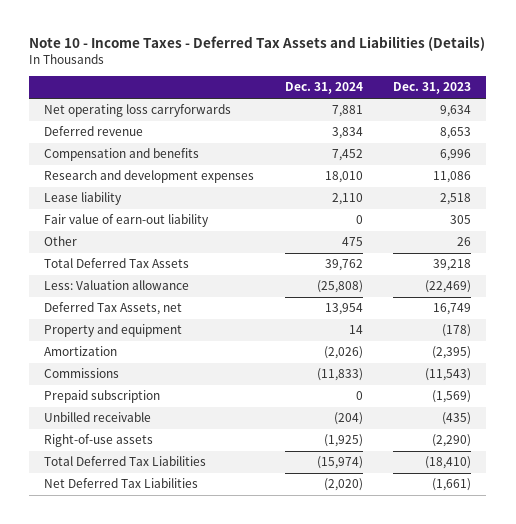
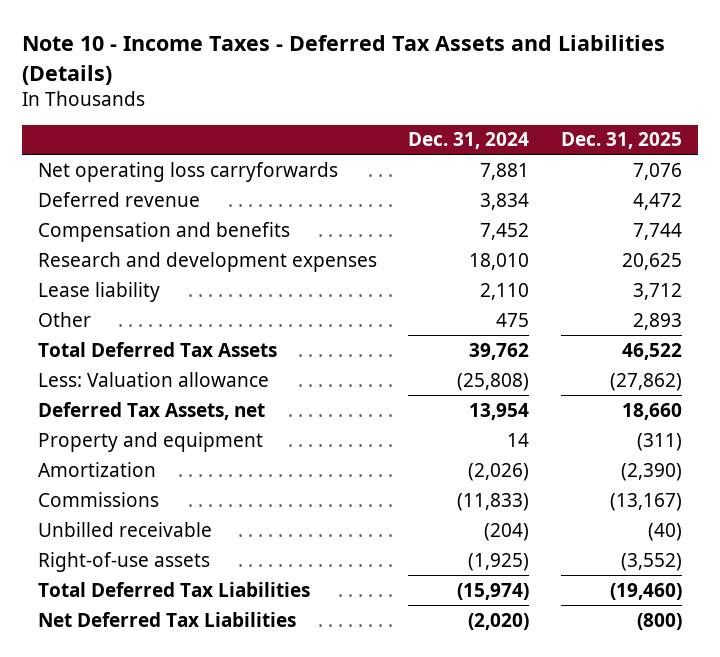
[393,82,472,95] Dec. 31, 2023 -> none
none -> [561,132,683,150] Dec. 31, 2025
[44,214,210,228] Fair value of earn-out liability -> none
[44,390,161,404] Prepaid subscription -> none

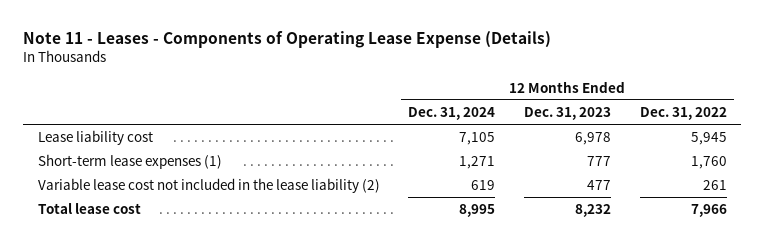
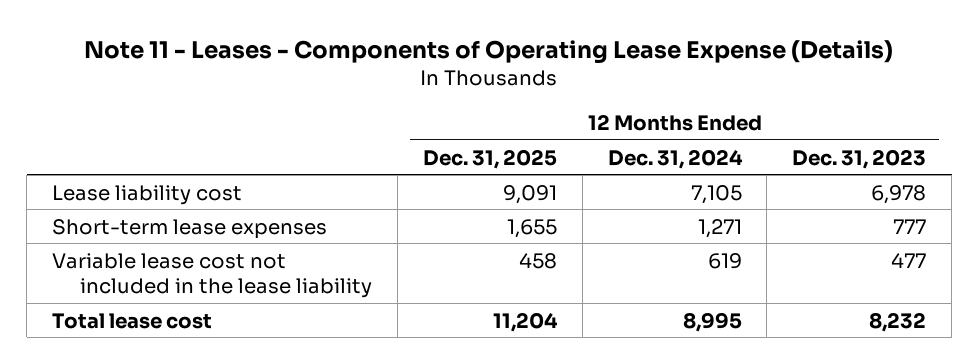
[639,107,727,121] Dec. 31, 2022 -> none
none -> [423,148,558,169] Dec. 31, 2025
[37,154,222,170] Short-term lease expenses (1) -> [52,218,328,239] Short-term lease expenses
[37,178,380,194] Variable lease cost not included in the lease liability (2) -> [52,252,373,298] Variable lease cost not included in the lease liability

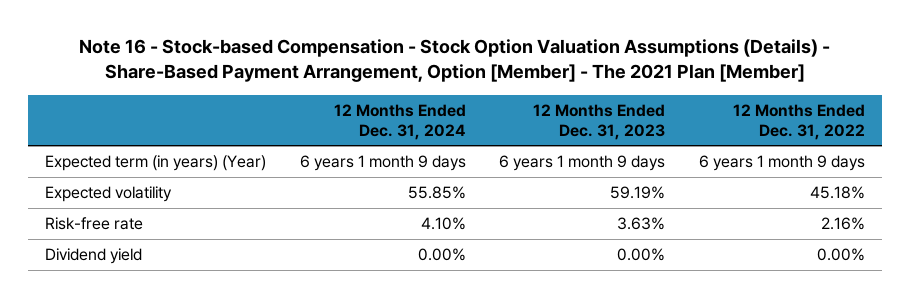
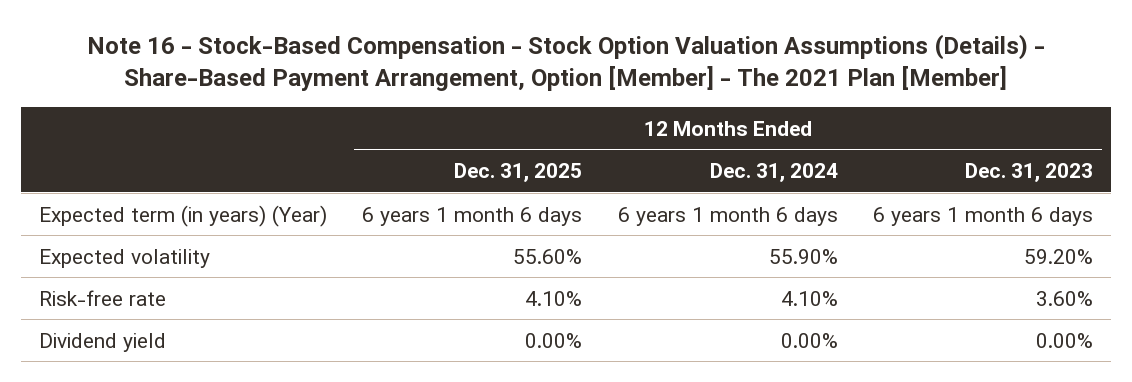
[79,39,831,83] Note 16 - Stock-based Compensation - Stock Option Valuation Assumptions (Details) - Share-Based Payment Arrangement, Option [Member] - The 2021 Plan [Member] -> [87,33,1046,92] Note 16 - Stock-Based Compensation - Stock Option Valuation Assumptions (Details) - Share-Based Payment Arrangement, Option [Member] - The 2021 Plan [Member]
[732,103,865,140] 12 Months Ended Dec. 31, 2022 -> none
none -> [454,163,583,183] Dec. 31, 2025
[299,155,466,172] 6 years 1 month 9 days -> [617,206,838,226] 6 years 1 month 6 days
[499,155,666,172] 6 years 1 month 9 days -> [873,206,1094,226] 6 years 1 month 6 days
[407,186,466,200] 55.85% -> [768,248,838,264] 55.90%
[610,186,666,200] 59.19% -> [1024,248,1094,264] 59.20%
[617,217,666,231] 3.63% -> [1036,290,1094,306] 3.60%

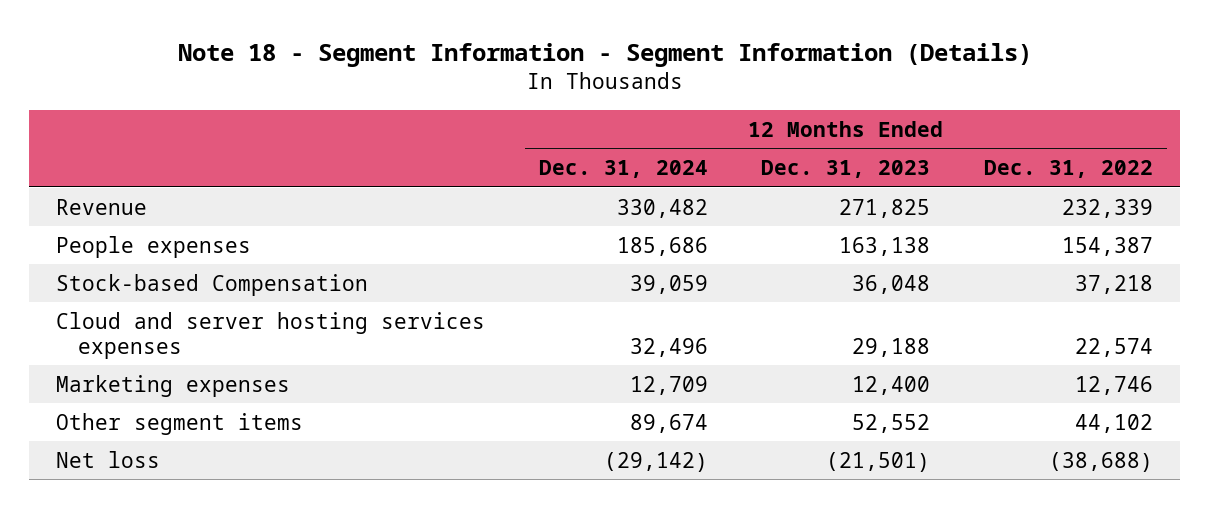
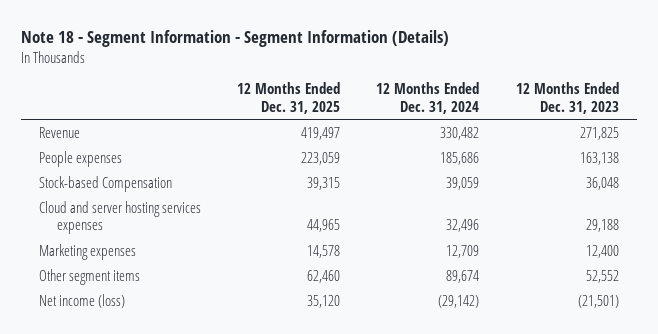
[984,160,1154,179] Dec. 31, 2022 -> none
none -> [237,82,341,115] 12 Months Ended Dec. 31, 2025
[55,450,160,468] Net loss -> [39,293,126,308] Net income (loss)

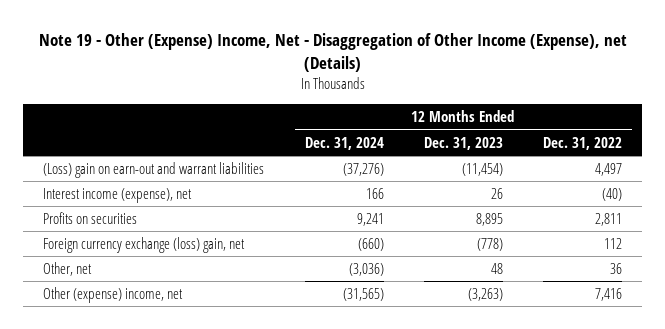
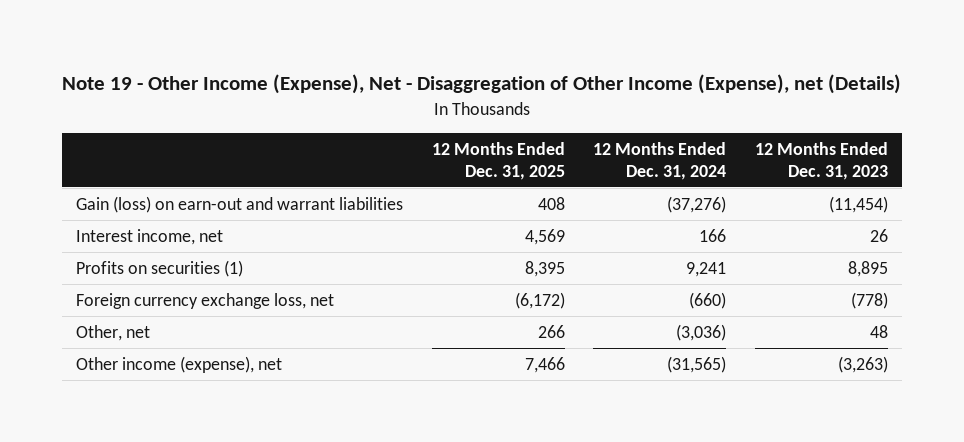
[38,33,627,73] Note 19 - Other (Expense) Income, Net - Disaggregation of Other Income (Expense), net (Details) -> [62,74,902,95] Note 19 - Other Income (Expense), Net - Disaggregation of Other Income (Expense), net (Details)
[542,136,622,150] Dec. 31, 2022 -> none
none -> [431,141,565,180] 12 Months Ended Dec. 31, 2025
[43,161,265,178] (Loss) gain on earn-out and warrant liabilities -> [76,196,404,214] Gain (loss) on earn-out and warrant liabilities
[43,187,193,203] Interest income (expense), net -> [76,229,224,246] Interest income, net
[43,211,138,224] Profits on securities -> [76,260,244,278] Profits on securities (1)
[43,236,246,253] Foreign currency exchange (loss) gain, net -> [76,293,335,310] Foreign currency exchange loss, net
[43,286,184,303] Other (expense) income, net -> [76,356,283,374] Other income (expense), net

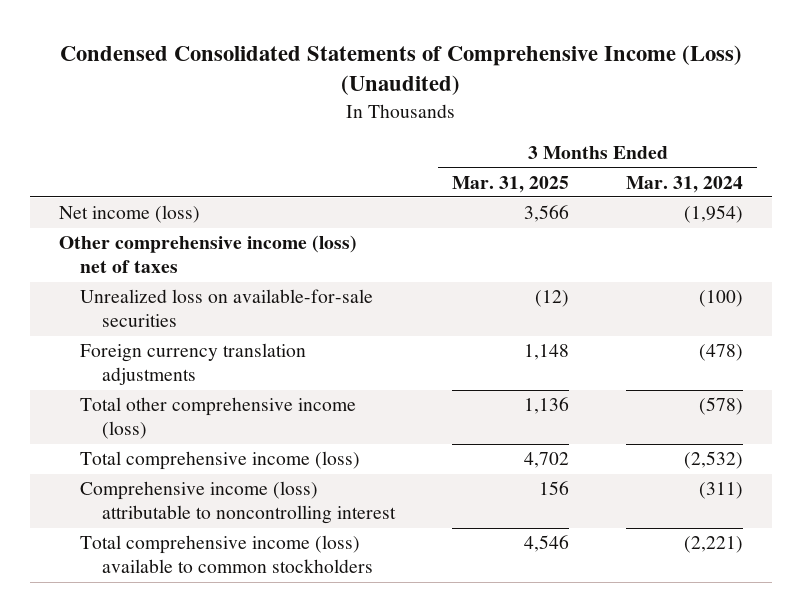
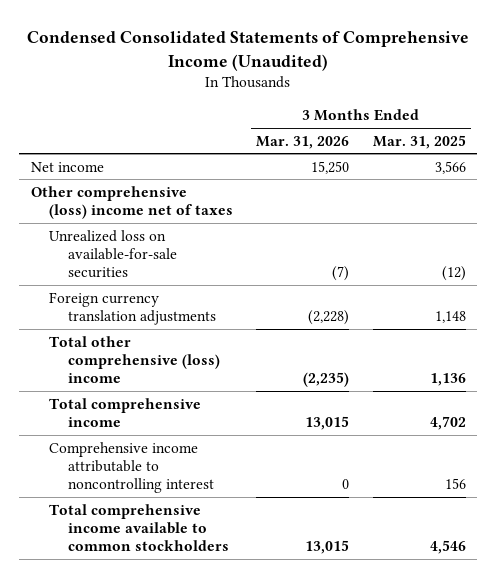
[59,44,742,96] Condensed Consolidated Statements of Comprehensive Income (Loss) (Unaudited) -> [27,30,470,71] Condensed Consolidated Statements of Comprehensive Income (Unaudited)
[626,175,744,193] Mar. 31, 2024 -> none
none -> [256,135,350,149] Mar. 31, 2026
[58,205,200,224] Net income (loss) -> [30,161,104,172] Net income
[58,235,357,274] Other comprehensive income (loss) net of taxes -> [30,185,234,220] Other comprehensive (loss) income net of taxes
[80,397,357,440] Total other comprehensive income (loss) -> [49,335,220,384] Total other comprehensive (loss) income
[80,451,361,471] Total comprehensive income (loss) -> [49,397,202,428] Total comprehensive income
[80,481,397,525] Comprehensive income (loss) attributable to noncontrolling interest -> [49,441,214,494] Comprehensive income attributable to noncontrolling interest
[80,535,374,574] Total comprehensive income (loss) available to common stockholders -> [49,503,229,552] Total comprehensive income available to common stockholders

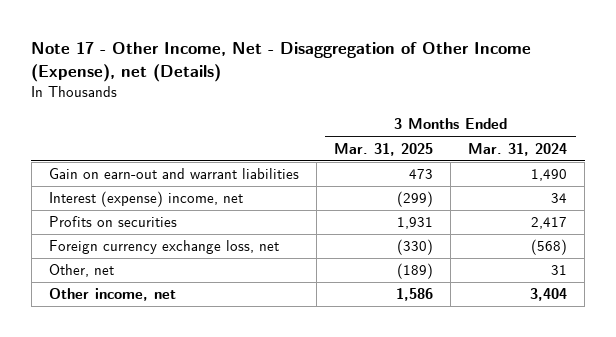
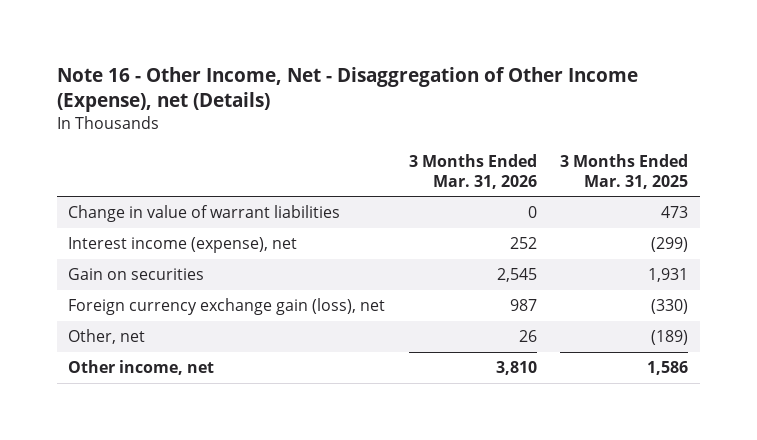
[31,42,532,83] Note 17 - Other Income, Net - Disaggregation of Other Income (Expense), net (Details) -> [56,66,638,113] Note 16 - Other Income, Net - Disaggregation of Other Income (Expense), net (Details)
[468,142,568,156] Mar. 31, 2024 -> none
none -> [408,153,537,189] 3 Months Ended Mar. 31, 2026
[48,168,299,180] Gain on earn-out and warrant liabilities -> [68,205,341,223] Change in value of warrant liabilities
[48,191,243,208] Interest (expense) income, net -> [68,237,298,254] Interest income (expense), net
[48,216,177,228] Profits on securities -> [68,268,205,281] Gain on securities
[48,240,279,255] Foreign currency exchange loss, net -> [68,298,386,316] Foreign currency exchange gain (loss), net

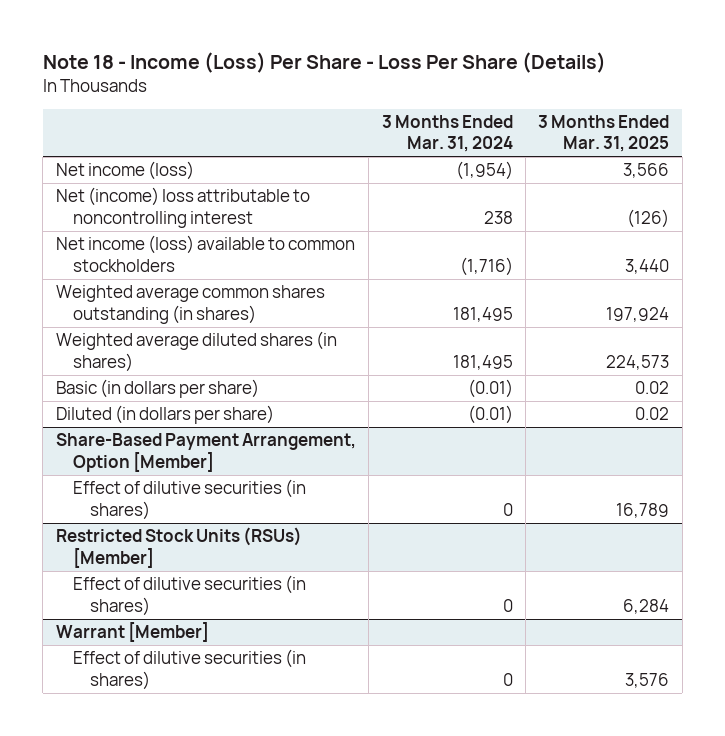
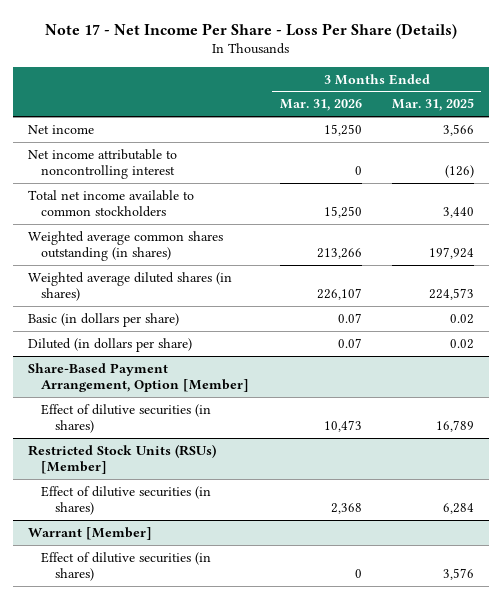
[42,51,606,73] Note 18 - Income (Loss) Per Share - Loss Per Share (Details) -> [44,22,457,39] Note 17 - Net Income Per Share - Loss Per Share (Details)
[381,114,513,153] 3 Months Ended Mar. 31, 2024 -> none
none -> [279,99,362,112] Mar. 31, 2026
[55,161,194,181] Net income (loss) -> [28,124,95,134] Net income
[55,187,310,228] Net (income) loss attributable to noncontrolling interest -> [28,148,178,179] Net income attributable to noncontrolling interest
[55,235,355,272] Net income (loss) available to common stockholders -> [28,189,195,217] Total net income available to common stockholders

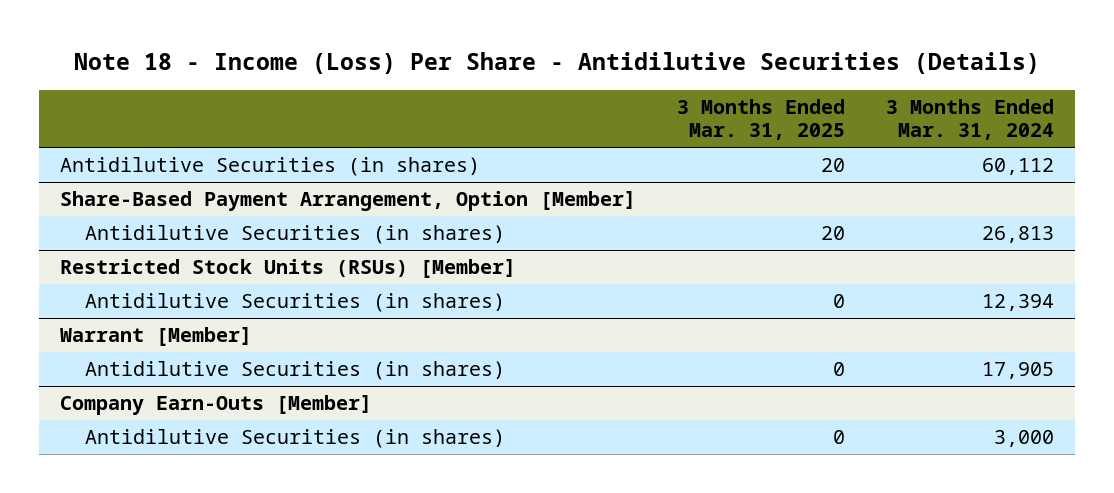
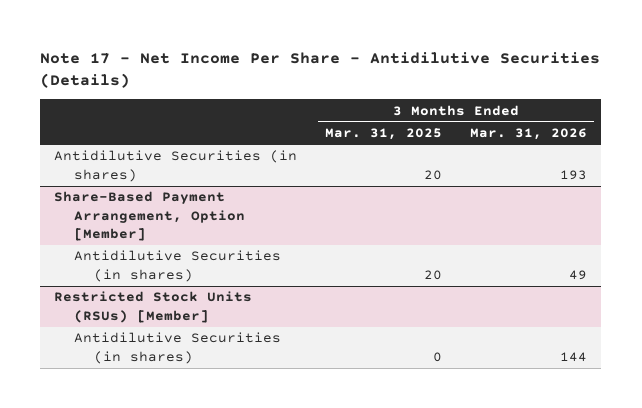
[74,51,1041,74] Note 18 - Income (Loss) Per Share - Antidilutive Securities (Details) -> [40,51,601,88] Note 17 - Net Income Per Share - Antidilutive Securities (Details)
[886,98,1055,141] 3 Months Ended Mar. 31, 2024 -> none
none -> [470,128,588,141] Mar. 31, 2026
[59,327,252,347] Warrant [Member] -> none
[85,361,506,381] Antidilutive Securities (in shares) -> none
[59,395,372,416] Company Earn-Outs [Member] -> none
[85,429,506,449] Antidilutive Securities (in shares) -> none

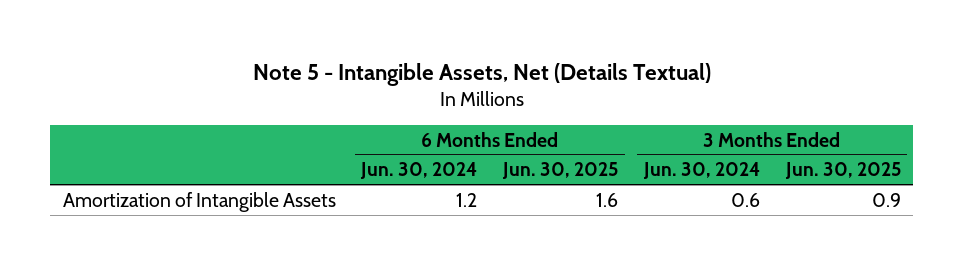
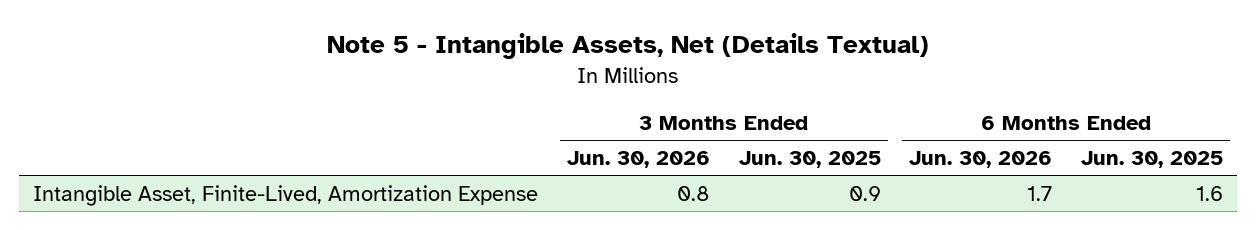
[360,162,478,180] Jun. 30, 2024 -> none
[642,162,760,180] Jun. 30, 2024 -> none
none -> [566,151,710,169] Jun. 30, 2026
none -> [909,151,1053,169] Jun. 30, 2026
[62,191,336,212] Amortization of Intangible Assets -> [33,185,539,207] Intangible Asset, Finite-Lived, Amortization Expense

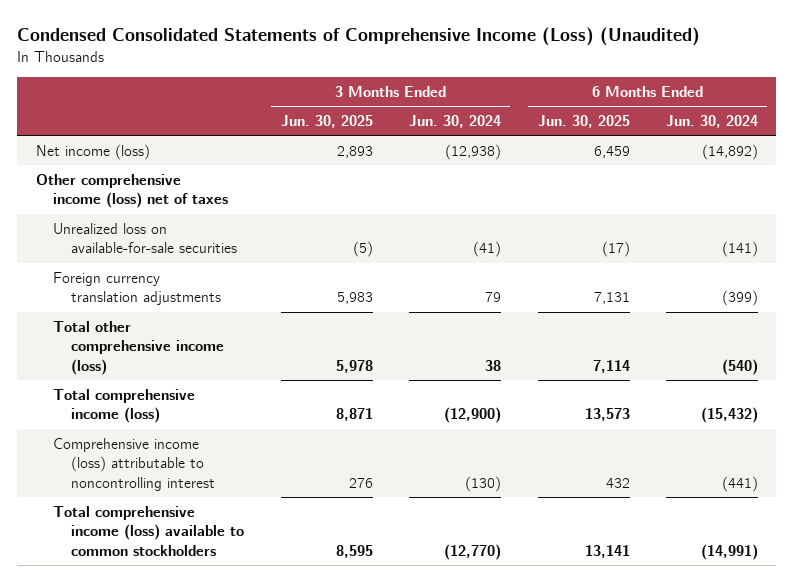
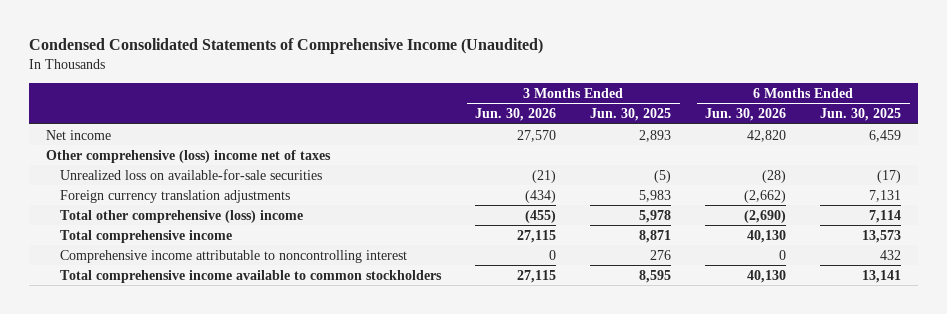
[17,27,701,47] Condensed Consolidated Statements of Comprehensive Income (Loss) (Unaudited) -> [28,38,543,55] Condensed Consolidated Statements of Comprehensive Income (Unaudited)
[409,115,502,129] Jun. 30, 2024 -> none
[666,115,759,129] Jun. 30, 2024 -> none
none -> [475,108,557,122] Jun. 30, 2026
none -> [705,108,787,122] Jun. 30, 2026
[35,143,150,160] Net income (loss) -> [45,129,111,140] Net income
[35,173,229,209] Other comprehensive income (loss) net of taxes -> [45,149,331,163] Other comprehensive (loss) income net of taxes
[53,320,225,375] Total other comprehensive income (loss) -> [60,209,304,223] Total other comprehensive (loss) income
[53,388,196,424] Total comprehensive income (loss) -> [60,229,233,243] Total comprehensive income
[53,437,216,491] Comprehensive income (loss) attributable to noncontrolling interest -> [60,249,408,263] Comprehensive income attributable to noncontrolling interest
[53,505,245,556] Total comprehensive income (loss) available to common stockholders -> [60,269,443,283] Total comprehensive income available to common stockholders

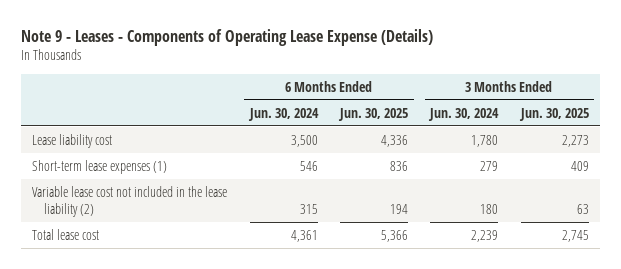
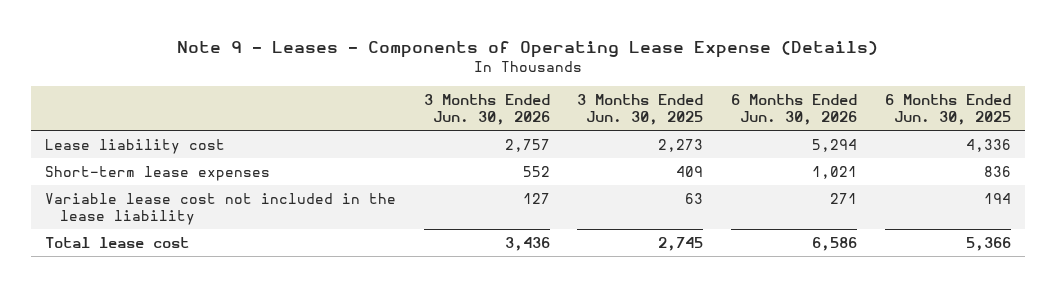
[247,107,319,121] Jun. 30, 2024 -> none
[428,107,500,121] Jun. 30, 2024 -> none
none -> [423,93,550,125] 3 Months Ended Jun. 30, 2026
none -> [731,93,858,125] 6 Months Ended Jun. 30, 2026
[32,159,168,174] Short-term lease expenses (1) -> [44,165,270,181] Short-term lease expenses
[32,185,228,217] Variable lease cost not included in the lease liability (2) -> [44,192,396,225] Variable lease cost not included in the lease liability

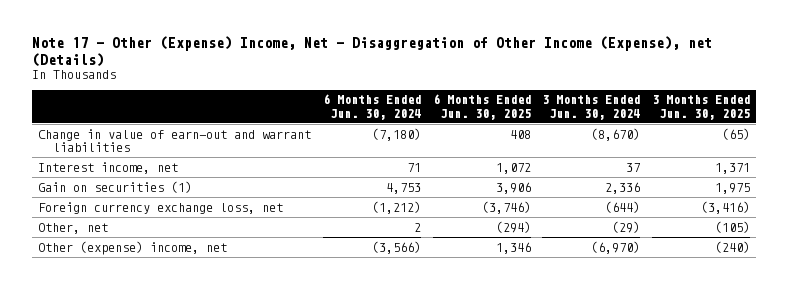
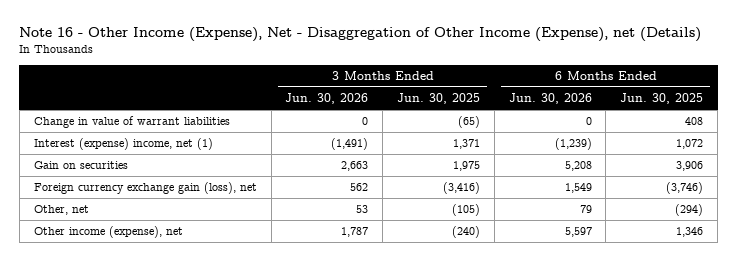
[31,36,712,67] Note 17 - Other (Expense) Income, Net - Disaggregation of Other Income (Expense), net (Details) -> [19,27,702,43] Note 16 - Other Income (Expense), Net - Disaggregation of Other Income (Expense), net (Details)
[322,94,421,120] 6 Months Ended Jun. 30, 2024 -> none
[542,95,641,120] 3 Months Ended Jun. 30, 2024 -> none
none -> [285,93,369,105] Jun. 30, 2026
none -> [508,93,592,105] Jun. 30, 2026
[37,128,311,153] Change in value of earn-out and warrant liabilities -> [33,116,230,129] Change in value of warrant liabilities
[37,161,178,174] Interest income, net -> [33,138,213,151] Interest (expense) income, net (1)
[37,180,192,193] Gain on securities (1) -> [33,161,128,170] Gain on securities
[37,201,283,214] Foreign currency exchange loss, net -> [33,182,257,195] Foreign currency exchange gain (loss), net
[37,240,227,255] Other (expense) income, net -> [33,226,183,239] Other income (expense), net

